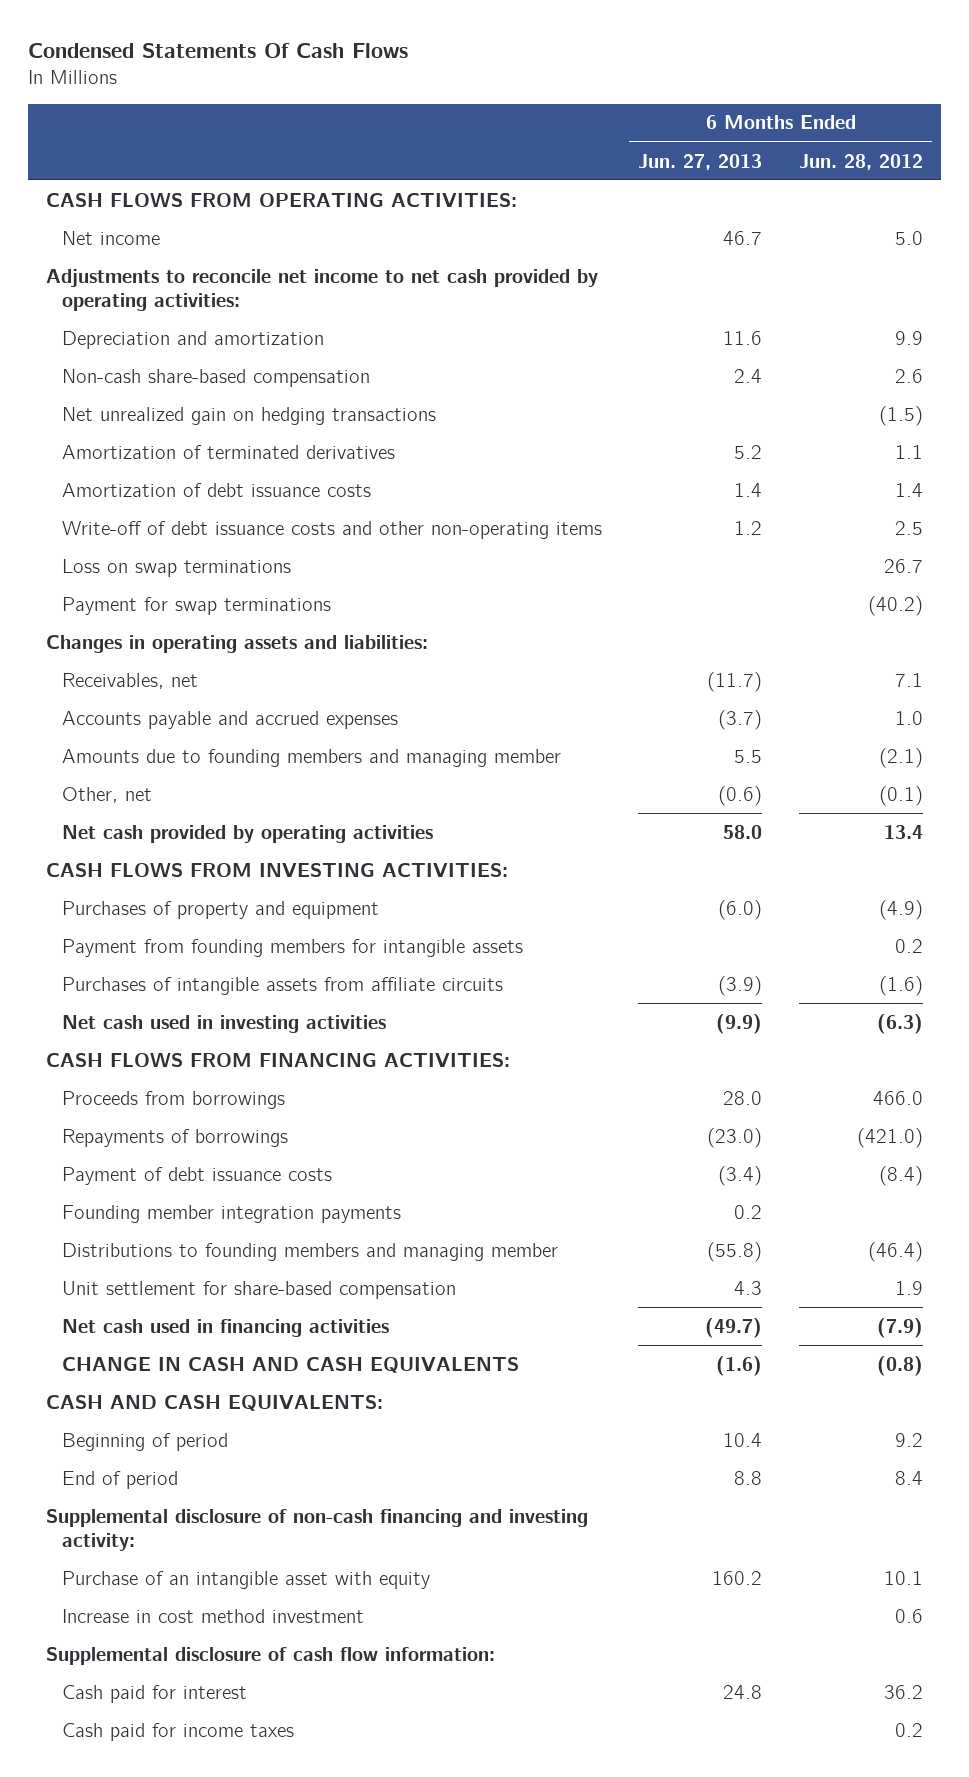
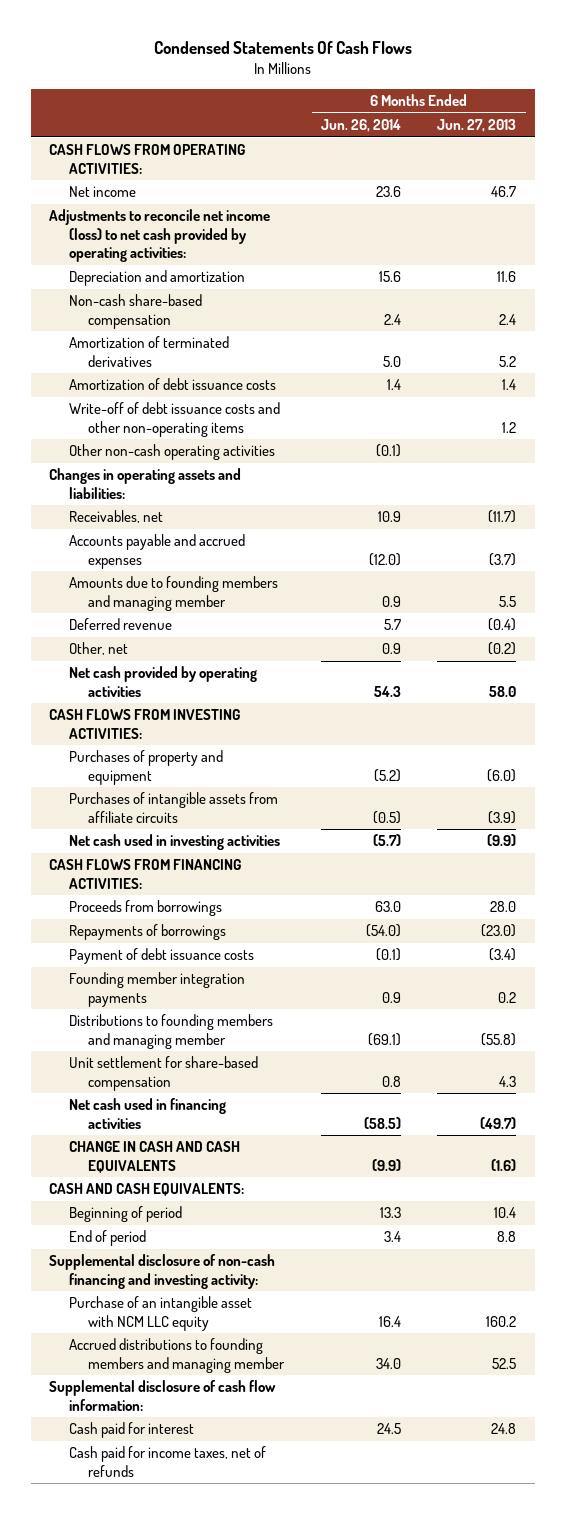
[798,153,923,170] Jun. 28, 2012 -> none
none -> [320,119,401,133] Jun. 26, 2014
[46,268,599,311] Adjustments to reconcile net income to net cash provided by operating activities: -> [49,209,271,263] Adjustments to reconcile net income (loss) to net cash provided by operating activities:
[62,406,437,425] Net unrealized gain on hedging transactions -> none
[62,558,292,577] Loss on swap terminations -> none
[62,596,332,615] Payment for swap terminations -> none
none -> [68,444,275,461] Other non-cash operating activities
none -> [68,618,172,631] Deferred revenue
[718,785,763,806] (0.6) -> [488,642,517,656] (0.2)
[62,938,524,957] Payment from founding members for intangible assets -> none
[62,1608,365,1623] Increase in cost method investment -> none
[62,1570,431,1589] Purchase of an intangible asset with equity -> [68,1296,252,1331] Purchase of an intangible asset with NCM LLC equity
none -> [68,1338,286,1373] Accrued distributions to founding members and managing member
[62,1722,295,1741] Cash paid for income taxes -> [68,1446,266,1477] Cash paid for income taxes, net of refunds

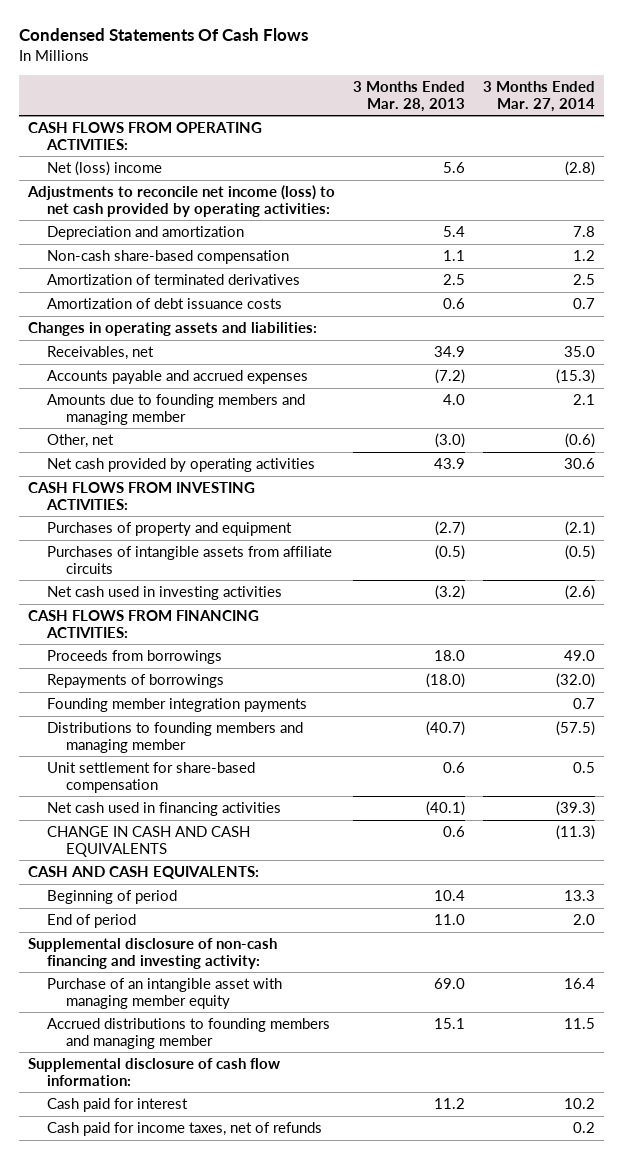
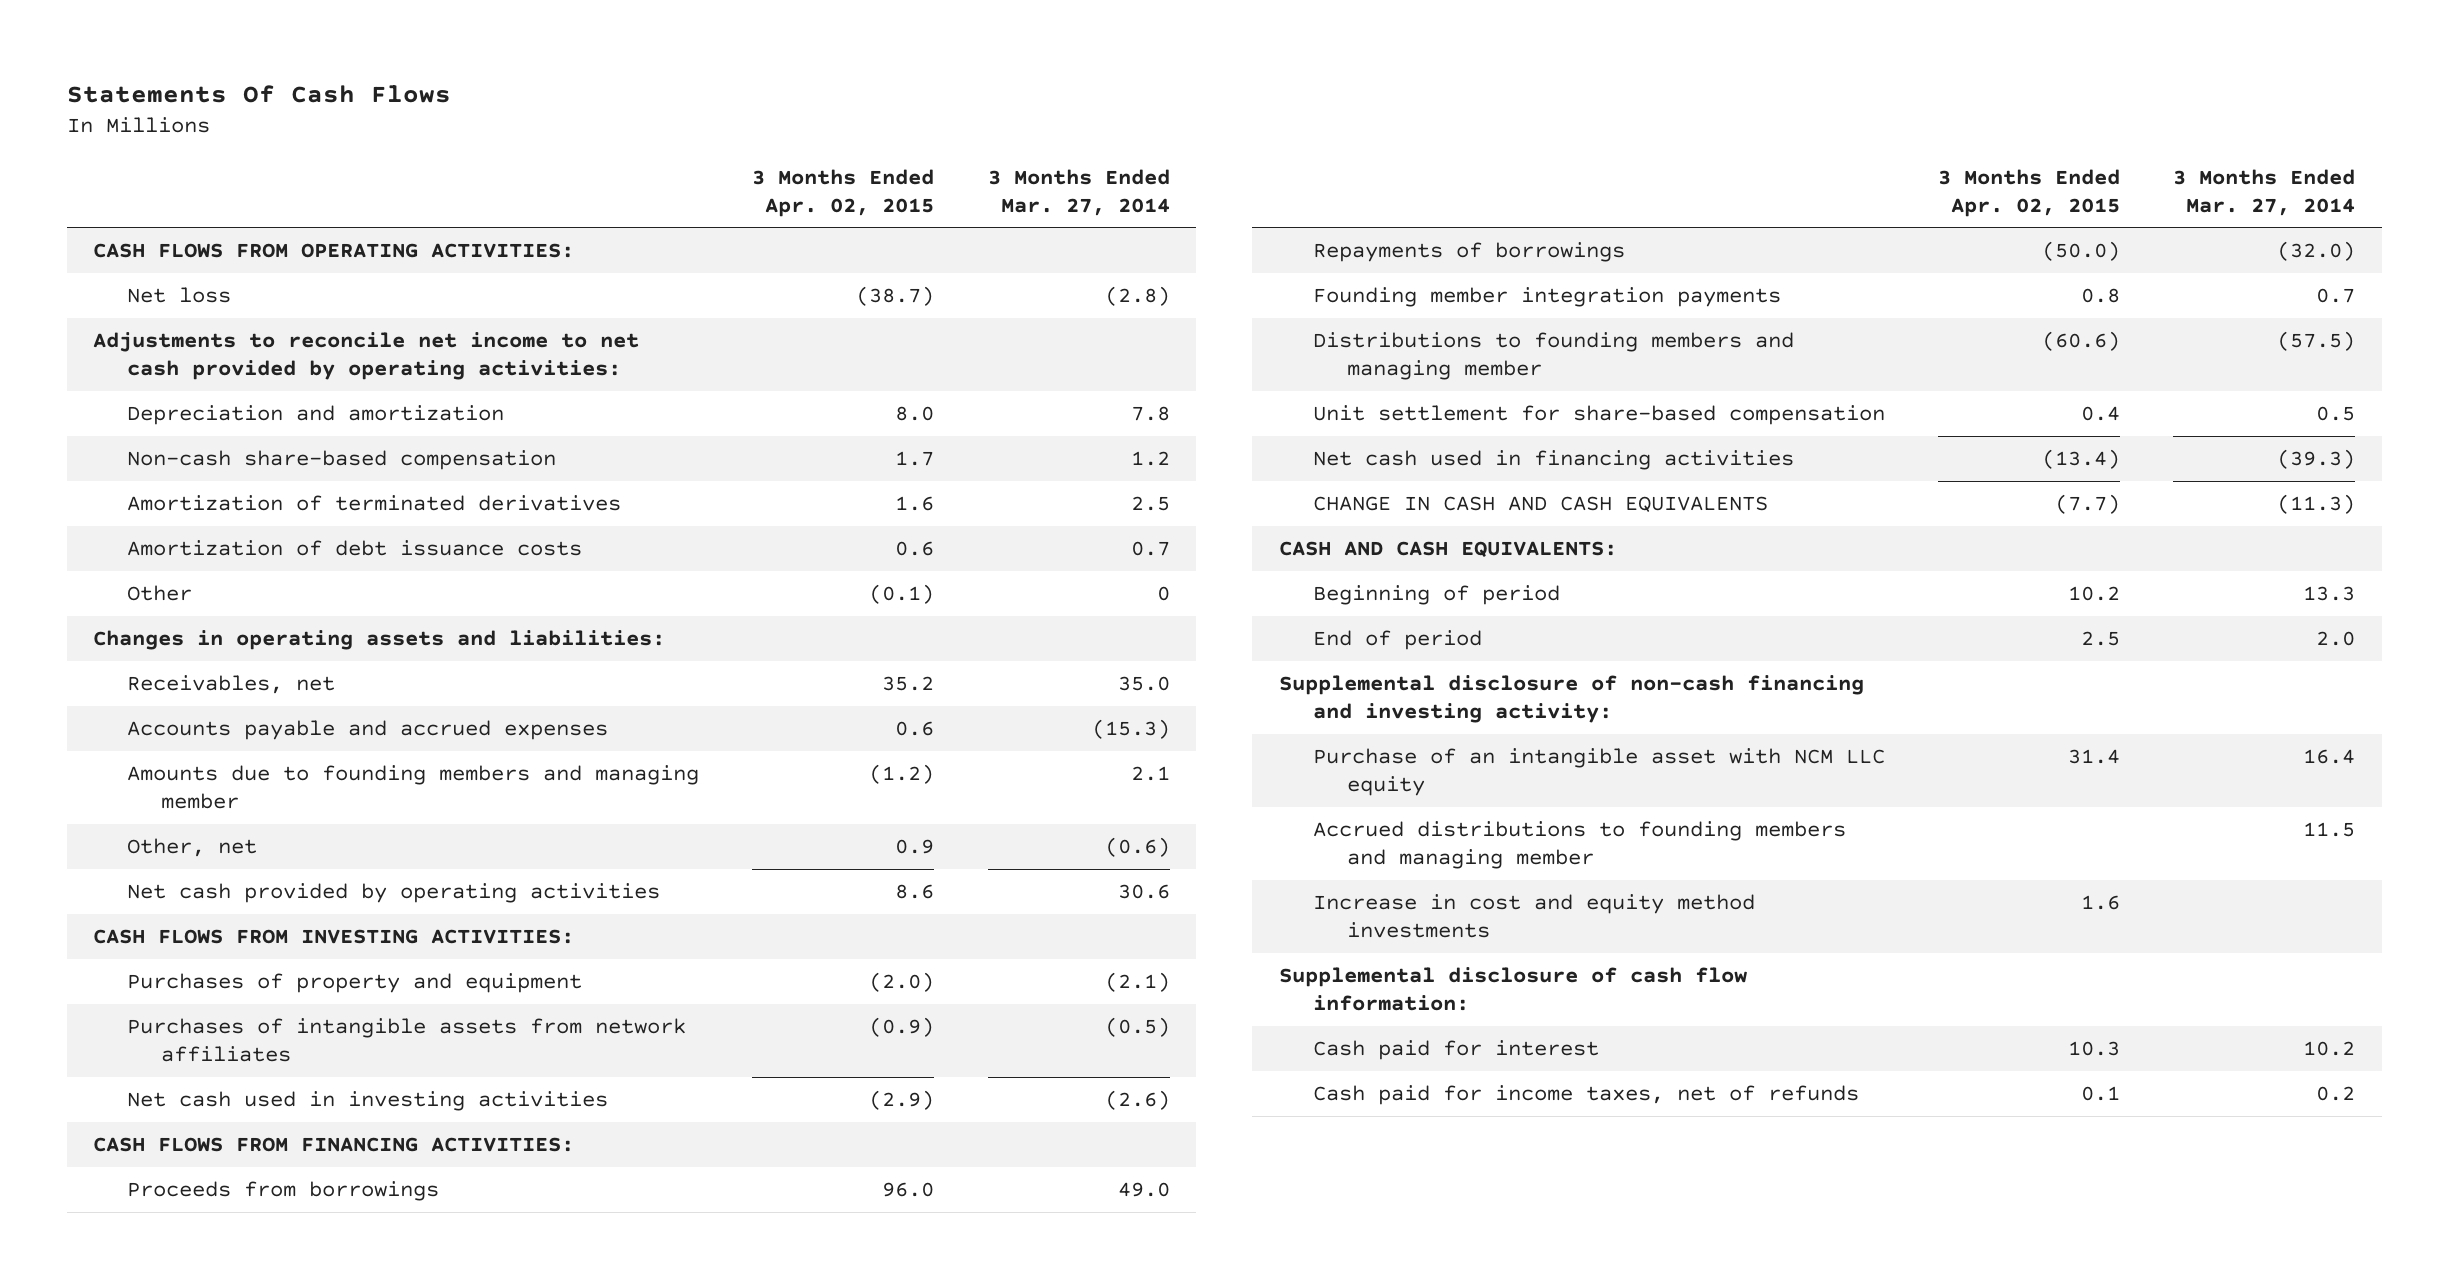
[18,28,308,42] Condensed Statements Of Cash Flows -> [66,84,451,103] Statements Of Cash Flows
[352,81,465,112] 3 Months Ended Mar. 28, 2013 -> none
none -> [752,168,935,217] 3 Months Ended Apr. 02, 2015
[46,161,162,177] Net (loss) income -> [127,287,232,304] Net loss
[26,185,335,217] Adjustments to reconcile net income (loss) to net cash provided by operating activities: -> [93,332,640,381] Adjustments to reconcile net income to net cash provided by operating activities:
none -> [127,585,193,602] Other
[46,546,332,574] Purchases of intangible assets from affiliate circuits -> [127,1018,687,1063] Purchases of intangible assets from network affiliates
[46,978,282,1009] Purchase of an intangible asset with managing member equity -> [1312,748,1885,797] Purchase of an intangible asset with NCM LLC equity
none -> [1312,894,1755,939] Increase in cost and equity method investments

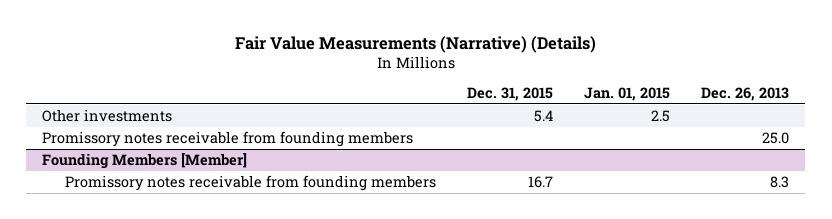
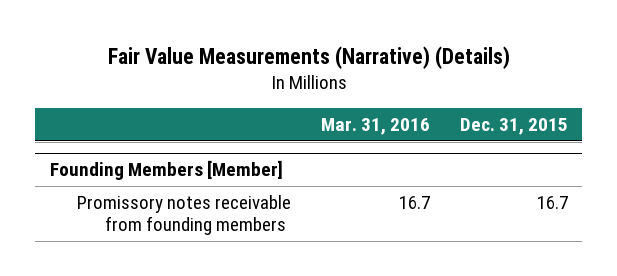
[584,87,671,102] Jan. 01, 2015 -> none
[701,87,790,102] Dec. 26, 2013 -> none
none -> [320,118,430,136] Mar. 31, 2016
[42,108,173,122] Other investments -> none
[42,130,414,147] Promissory notes receivable from founding members -> none

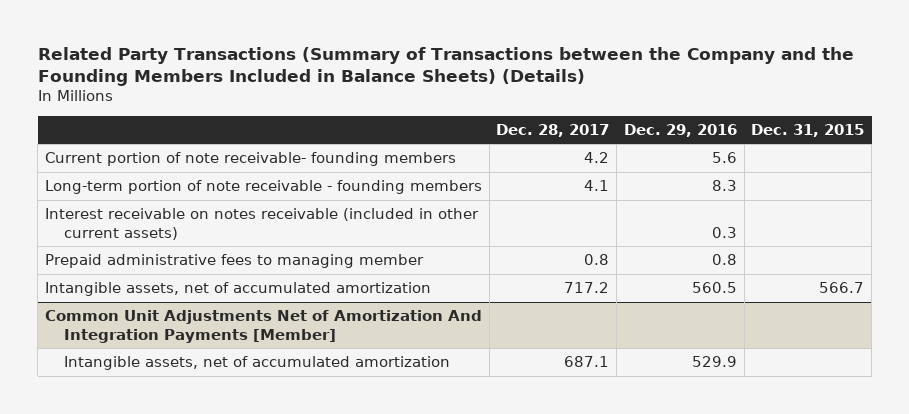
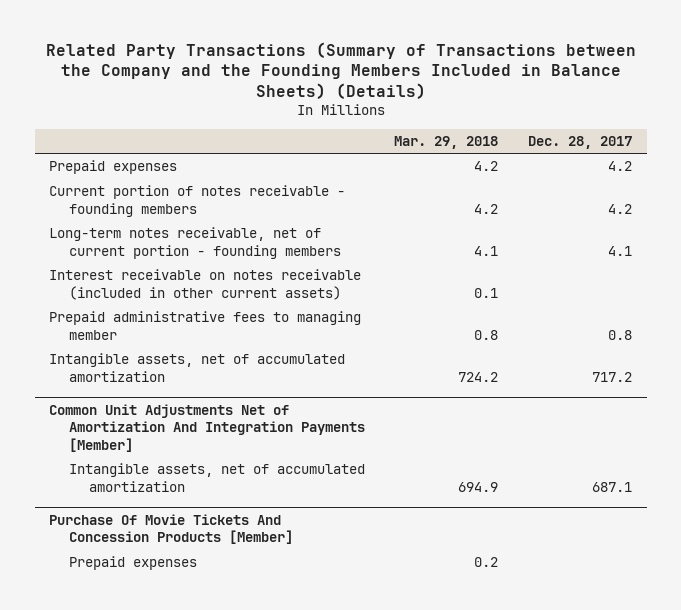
[623,123,737,137] Dec. 29, 2016 -> none
[751,123,865,137] Dec. 31, 2015 -> none
none -> [394,135,499,149] Mar. 29, 2018
none -> [49,160,178,175] Prepaid expenses
[44,152,456,167] Current portion of note receivable- founding members -> [49,185,346,217] Current portion of notes receivable - founding members
[44,180,482,195] Long-term portion of note receivable - founding members -> [49,227,342,259] Long-term notes receivable, net of current portion - founding members
none -> [49,513,294,545] Purchase Of Movie Tickets And Concession Products [Member]
none -> [69,556,198,571] Prepaid expenses

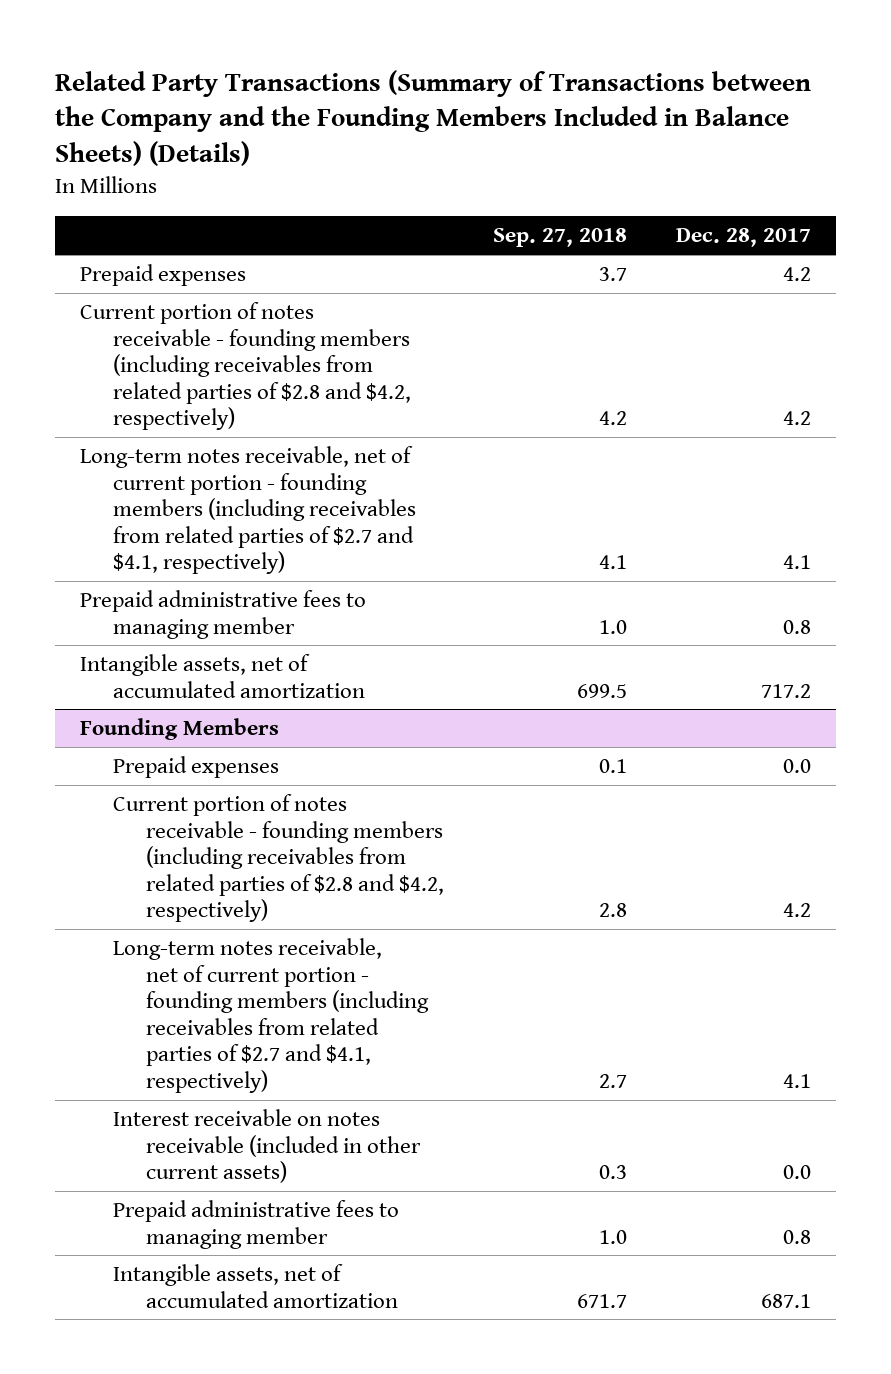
[394,135,499,149] Mar. 29, 2018 -> none
none -> [492,228,627,248] Sep. 27, 2018
[49,269,362,300] Interest receivable on notes receivable (included in other current assets) -> none
[49,185,346,217] Current portion of notes receivable - founding members -> [79,302,411,431] Current portion of notes receivable - founding members (including receivables from related parties of $2.8 and $4.2, respectively)
[49,227,342,259] Long-term notes receivable, net of current portion - founding members -> [79,446,416,575] Long-term notes receivable, net of current portion - founding members (including receivables from related parties of $2.7 and $4.1, respectively)
[49,403,366,452] Common Unit Adjustments Net of Amortization And Integration Payments [Member] -> none
none -> [79,718,279,741] Founding Members
none -> [112,756,279,779] Prepaid expenses
none -> [112,794,444,923] Current portion of notes receivable - founding members (including receivables from related parties of $2.8 and $4.2, respectively)
none -> [112,938,429,1094] Long-term notes receivable, net of current portion - founding members (including receivables from related parties of $2.7 and $4.1, respectively)
none -> [112,1109,421,1184] Interest receivable on notes receivable (included in other current assets)
none -> [112,1200,399,1249] Prepaid administrative fees to managing member
[49,513,294,545] Purchase Of Movie Tickets And Concession Products [Member] -> none
[69,556,198,571] Prepaid expenses -> none

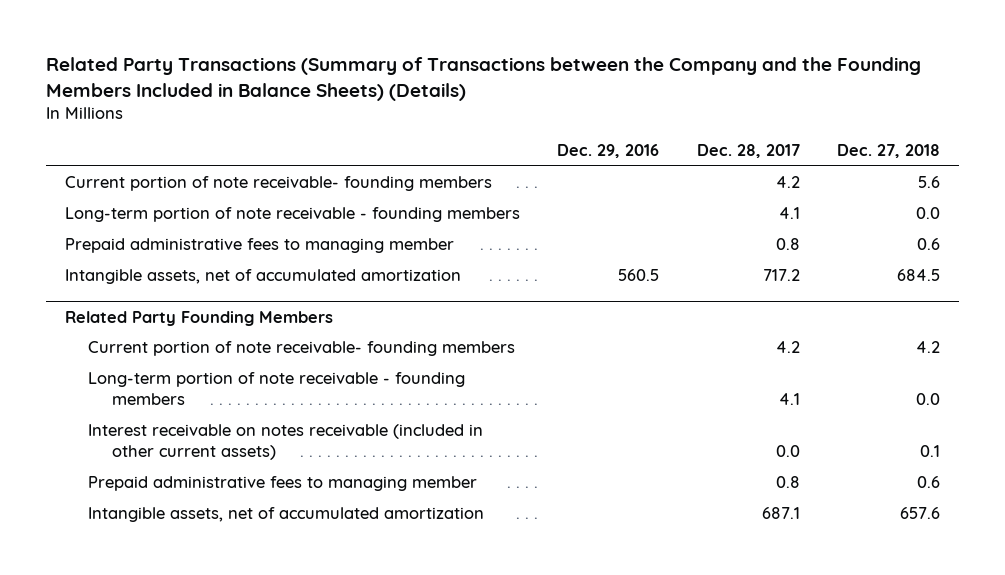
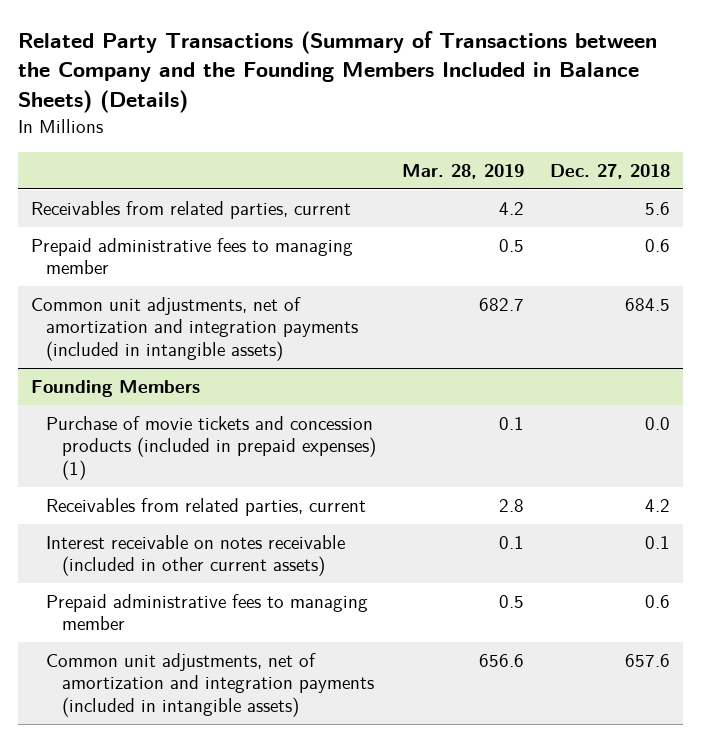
[557,144,660,159] Dec. 29, 2016 -> none
[696,144,800,159] Dec. 28, 2017 -> none
none -> [402,164,525,180] Mar. 28, 2019
[64,207,520,223] Long-term portion of note receivable - founding members -> none
[64,176,492,192] Current portion of note receivable- founding members -> [31,201,352,220] Receivables from related parties, current
[88,372,466,405] Long-term portion of note receivable - founding members -> none
[64,269,461,285] Intangible assets, net of accumulated amortization -> [31,297,359,361] Common unit adjustments, net of amortization and integration payments (included in intangible assets)
[64,310,333,326] Related Party Founding Members -> [31,380,201,398] Founding Members
none -> [46,416,376,480] Purchase of movie tickets and concession products (included in prepaid expenses) (1)
[88,341,516,357] Current portion of note receivable- founding members -> [46,498,367,517] Receivables from related parties, current
[88,507,485,523] Intangible assets, net of accumulated amortization -> [46,653,374,717] Common unit adjustments, net of amortization and integration payments (included in intangible assets)

